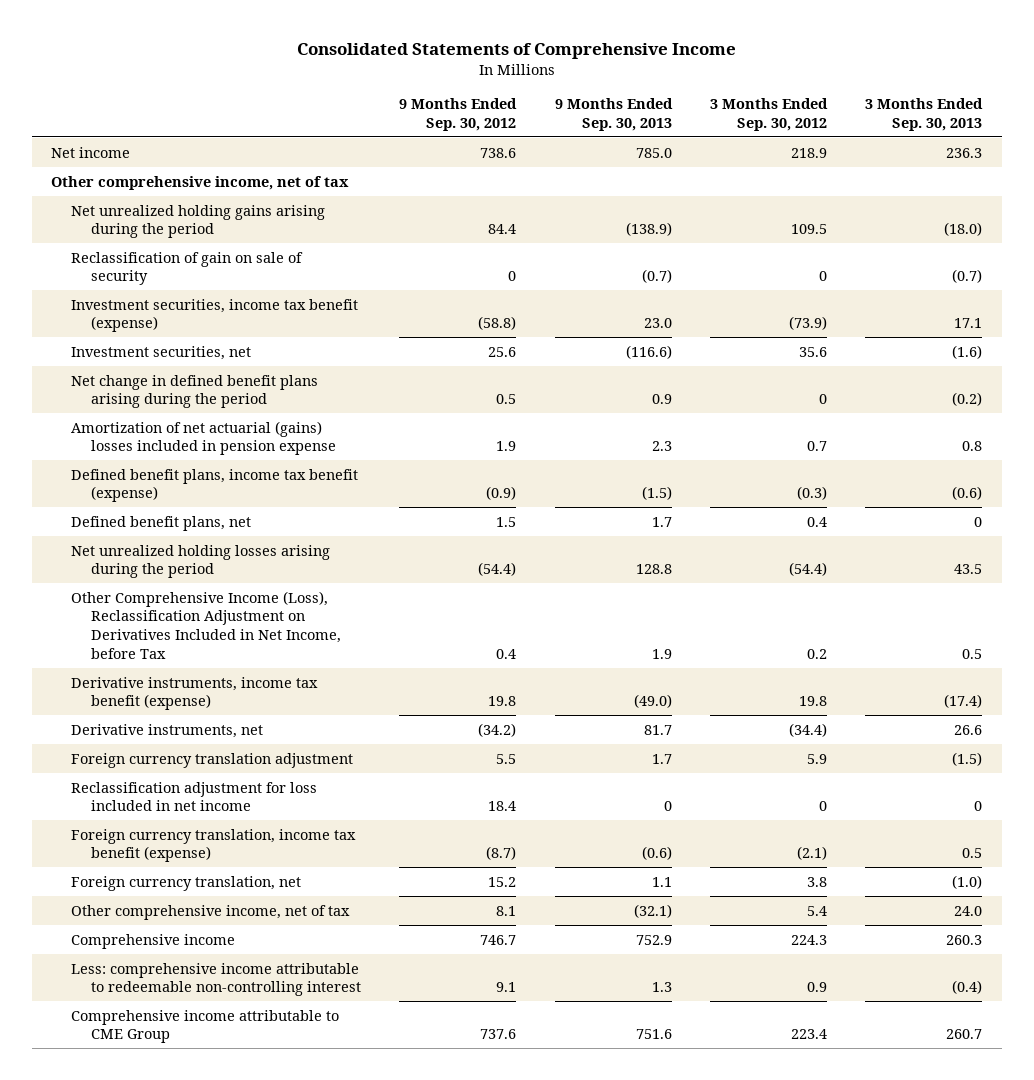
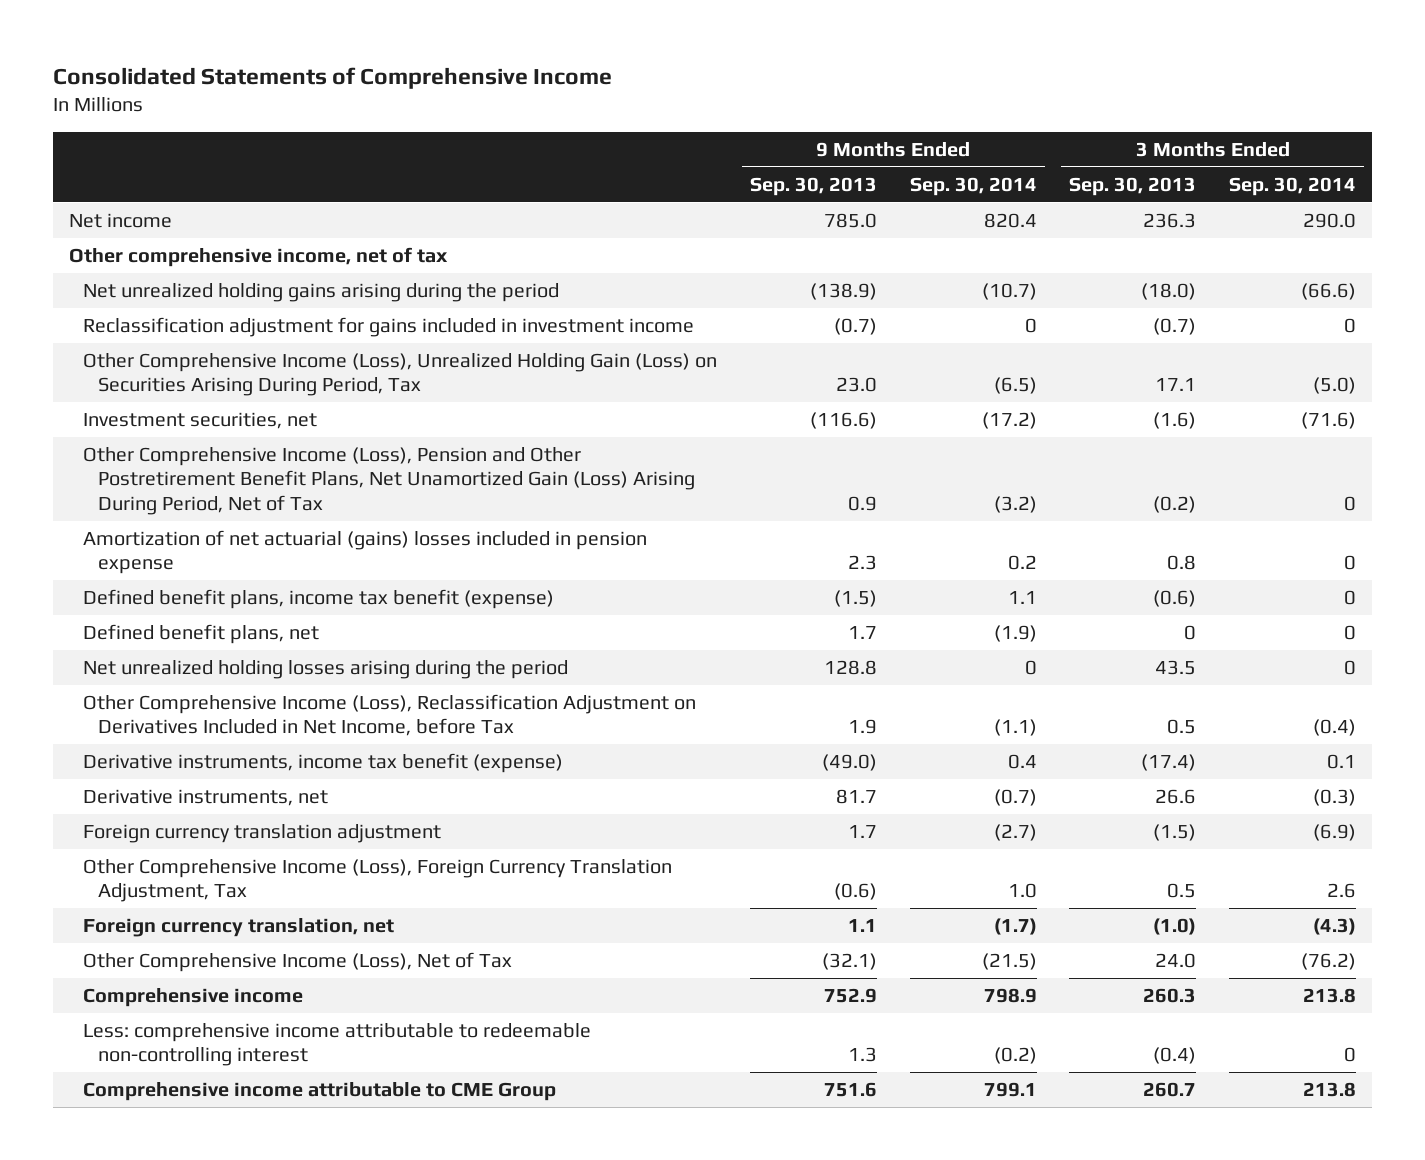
[399,98,518,132] 9 Months Ended Sep. 30, 2012 -> none
[710,98,829,132] 3 Months Ended Sep. 30, 2012 -> none
none -> [909,176,1037,196] Sep. 30, 2014
none -> [1228,176,1356,196] Sep. 30, 2014
[71,251,304,286] Reclassification of gain on sale of security -> none
none -> [83,317,695,338] Reclassification adjustment for gains included in investment income
[71,298,359,333] Investment securities, income tax benefit (expense) -> [83,353,718,397] Other Comprehensive Income (Loss), Unrealized Holding Gain (Loss) on Securities Arising During Period, Tax
[71,374,319,409] Net change in defined benefit plans arising during the period -> [83,447,695,515] Other Comprehensive Income (Loss), Pension and Other Postretirement Benefit Plans, Net Unamortized Gain (Loss) Arising During Period, Net of Tax
[71,781,318,812] Reclassification adjustment for loss included in net income -> none
[71,828,357,863] Foreign currency translation, income tax benefit (expense) -> [83,859,673,903] Other Comprehensive Income (Loss), Foreign Currency Translation Adjustment, Tax
[71,904,351,920] Other comprehensive income, net of tax -> [83,952,513,973] Other Comprehensive Income (Loss), Net of Tax

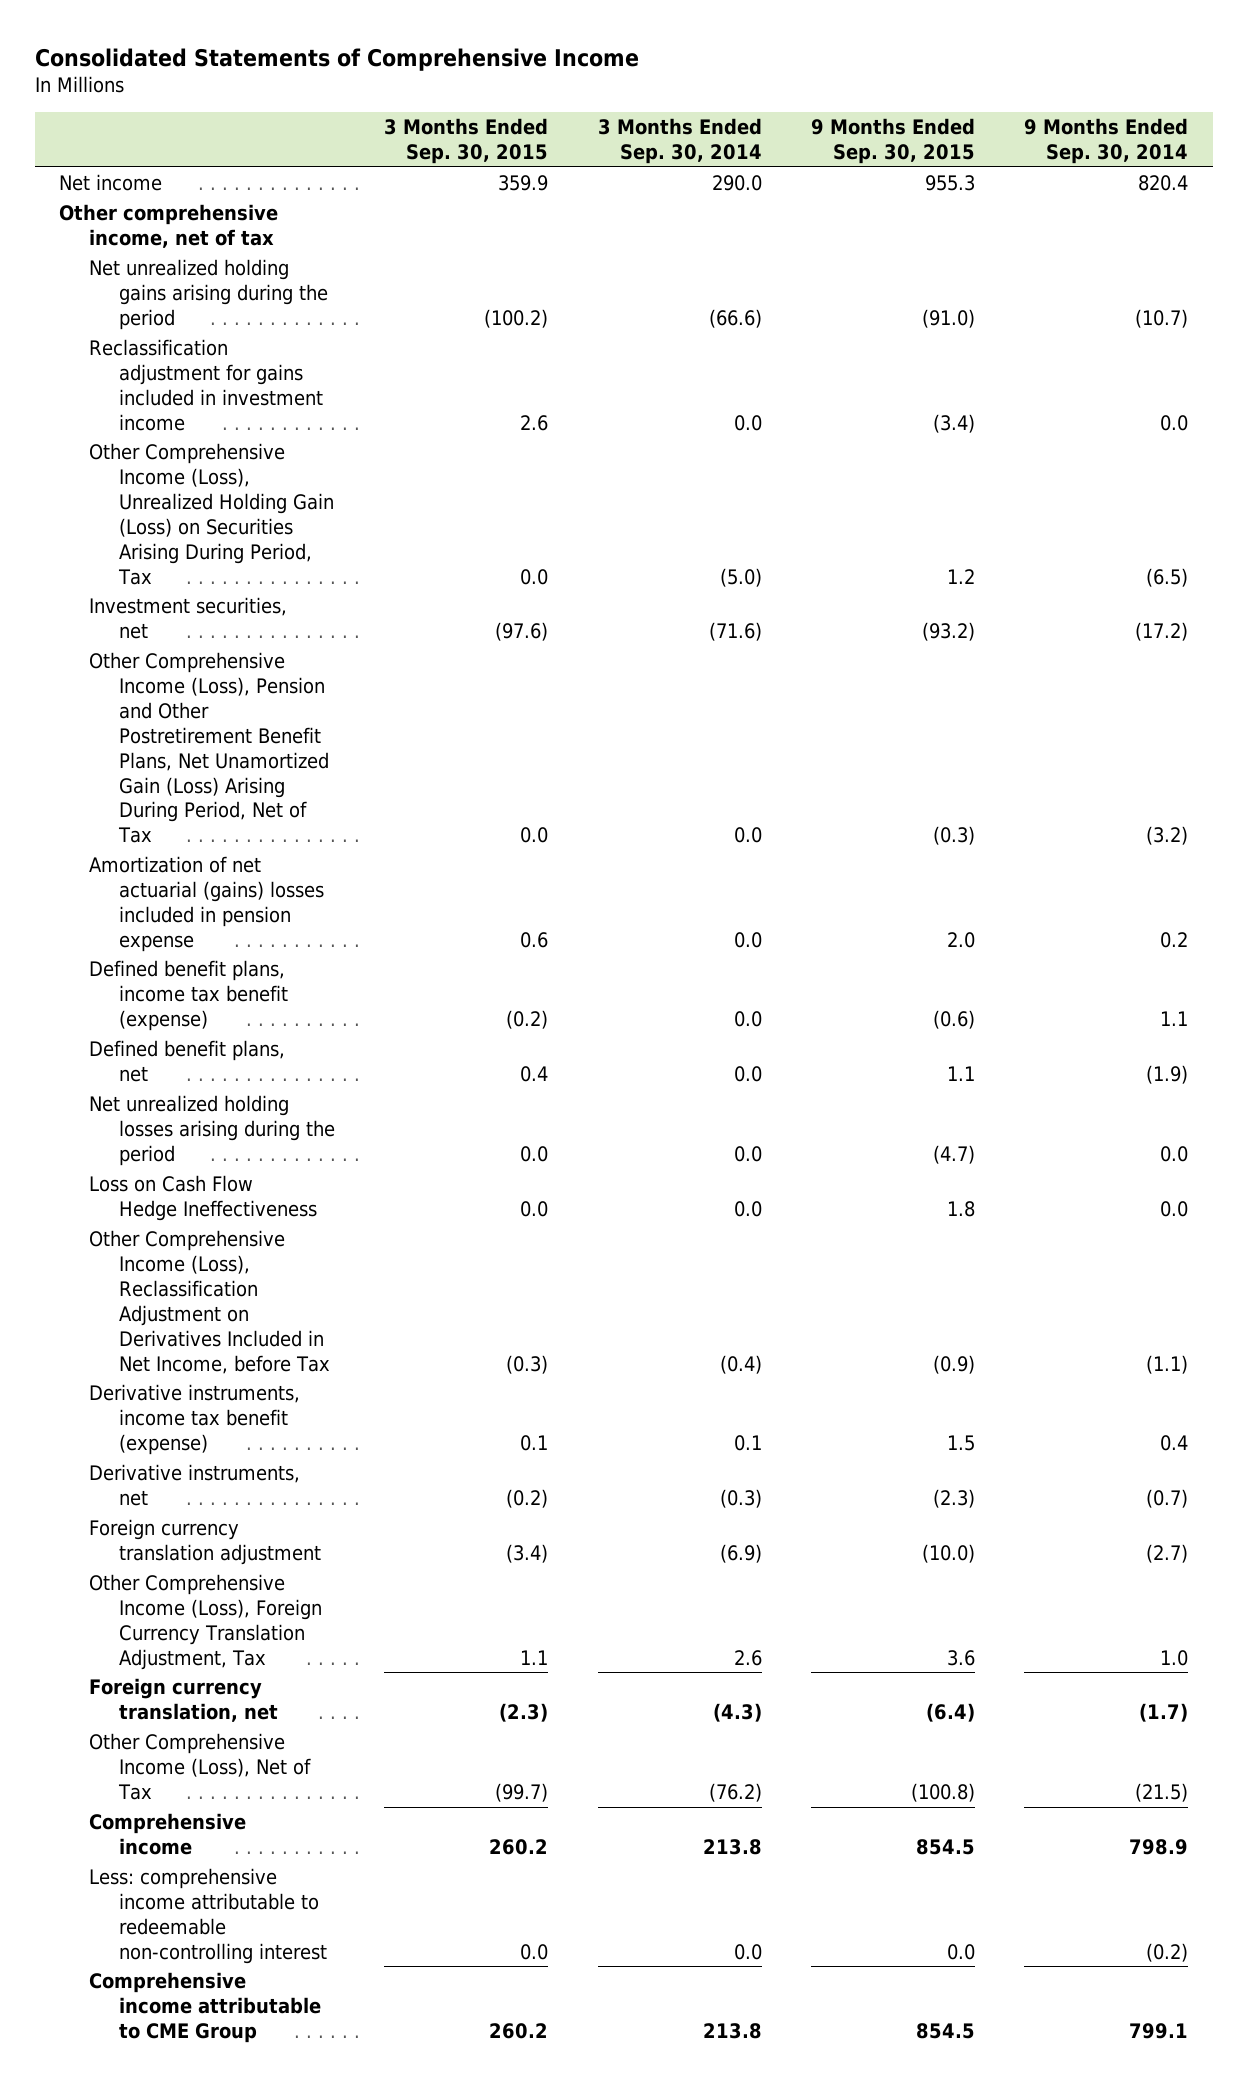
[749,176,877,196] Sep. 30, 2013 -> none
[1069,176,1197,196] Sep. 30, 2013 -> none
none -> [384,118,549,165] 3 Months Ended Sep. 30, 2015
none -> [810,118,975,165] 9 Months Ended Sep. 30, 2015
[1024,318,1037,334] 0 -> [1160,414,1189,431] 0.0
[1343,318,1356,334] 0 -> [733,414,762,431] 0.0
[1343,495,1356,511] 0 -> [733,827,762,844] 0.0
[1343,555,1356,571] 0 -> [733,931,762,948] 0.0
[1343,590,1356,606] 0 -> [733,1010,762,1027] 0.0
[1343,625,1356,641] 0 -> [733,1066,762,1083] 0.0
[1024,660,1037,676] 0 -> [1160,1145,1189,1162] 0.0
[1343,660,1356,676] 0 -> [733,1145,762,1162] 0.0
none -> [89,1175,317,1222] Loss on Cash Flow Hedge Ineffectiveness
[1343,1047,1356,1063] 0 -> [733,1943,762,1960] 0.0

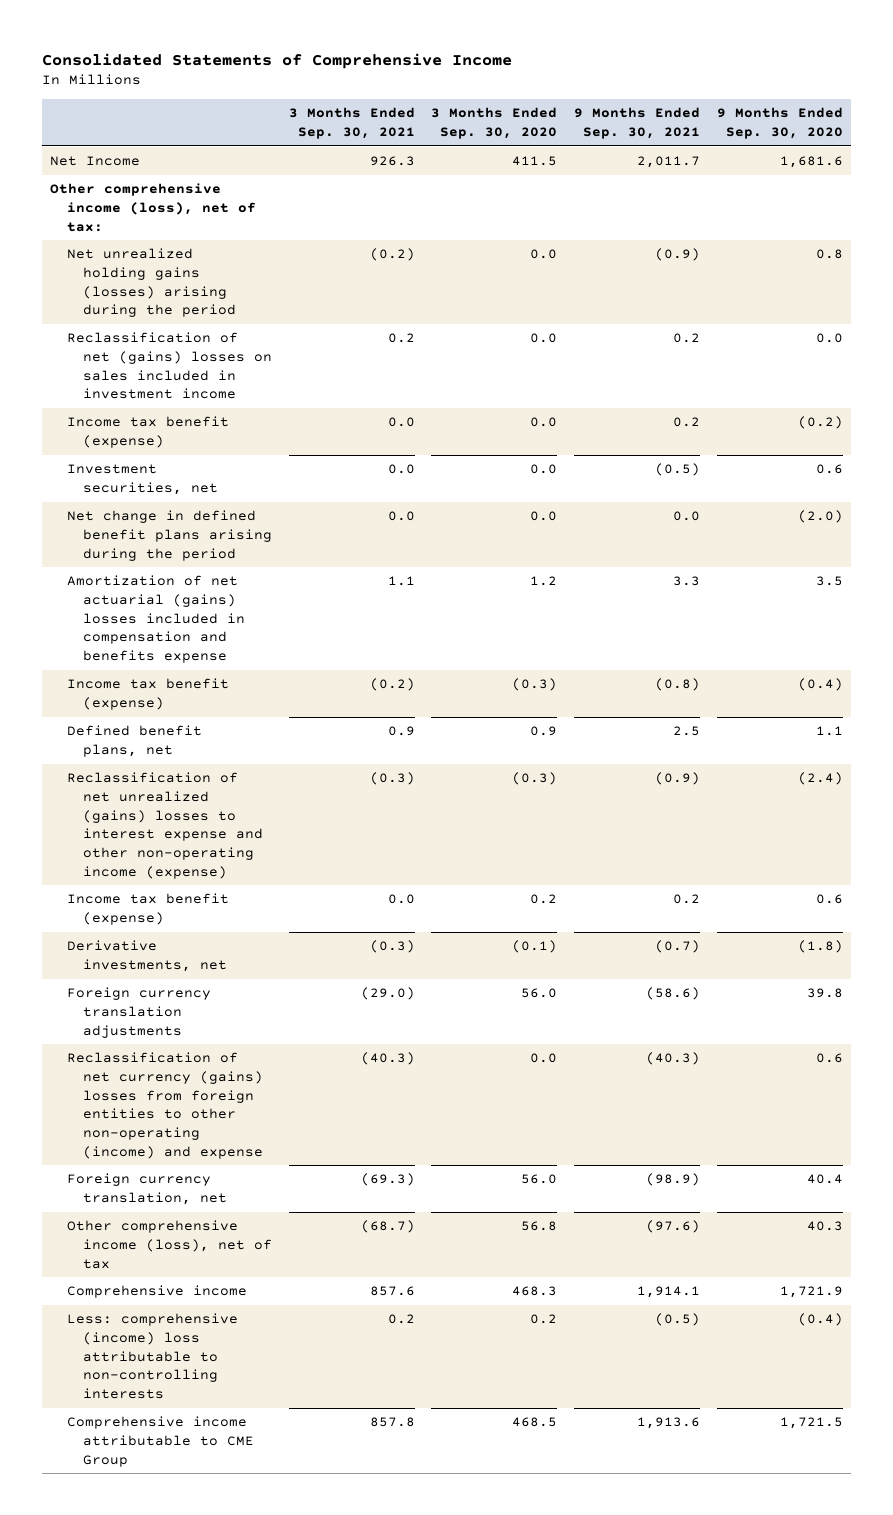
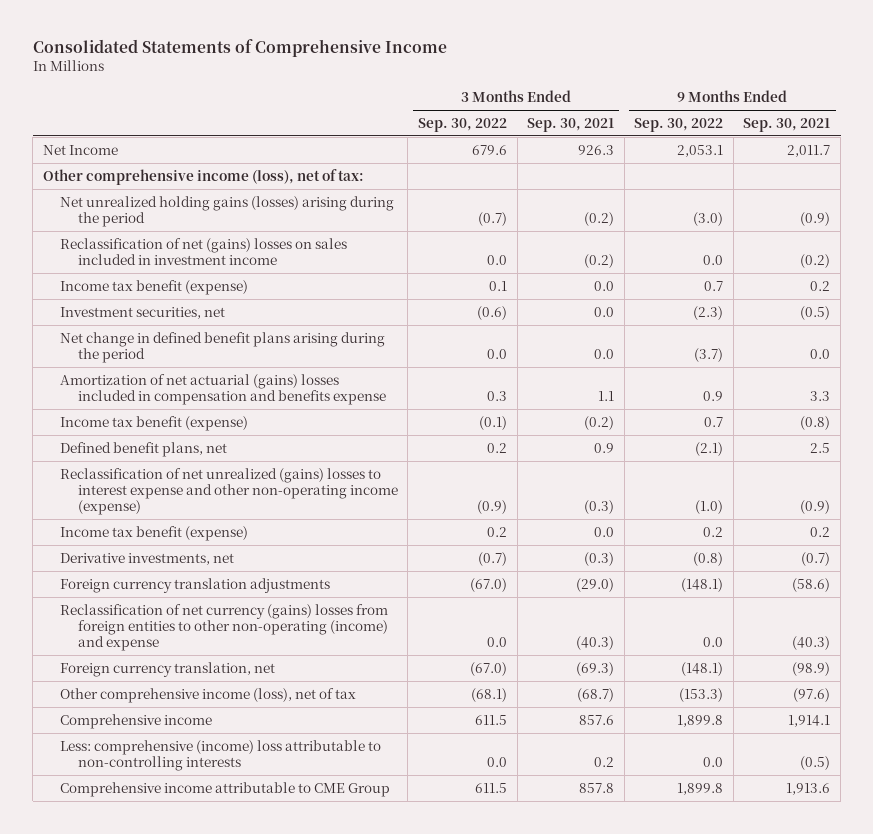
[431,107,558,139] 3 Months Ended Sep. 30, 2020 -> none
[716,107,843,139] 9 Months Ended Sep. 30, 2020 -> none
none -> [417,117,507,132] Sep. 30, 2022
none -> [634,117,724,132] Sep. 30, 2022
[387,333,415,344] 0.2 -> [584,253,615,268] (0.2)
[672,333,700,344] 0.2 -> [800,253,831,268] (0.2)

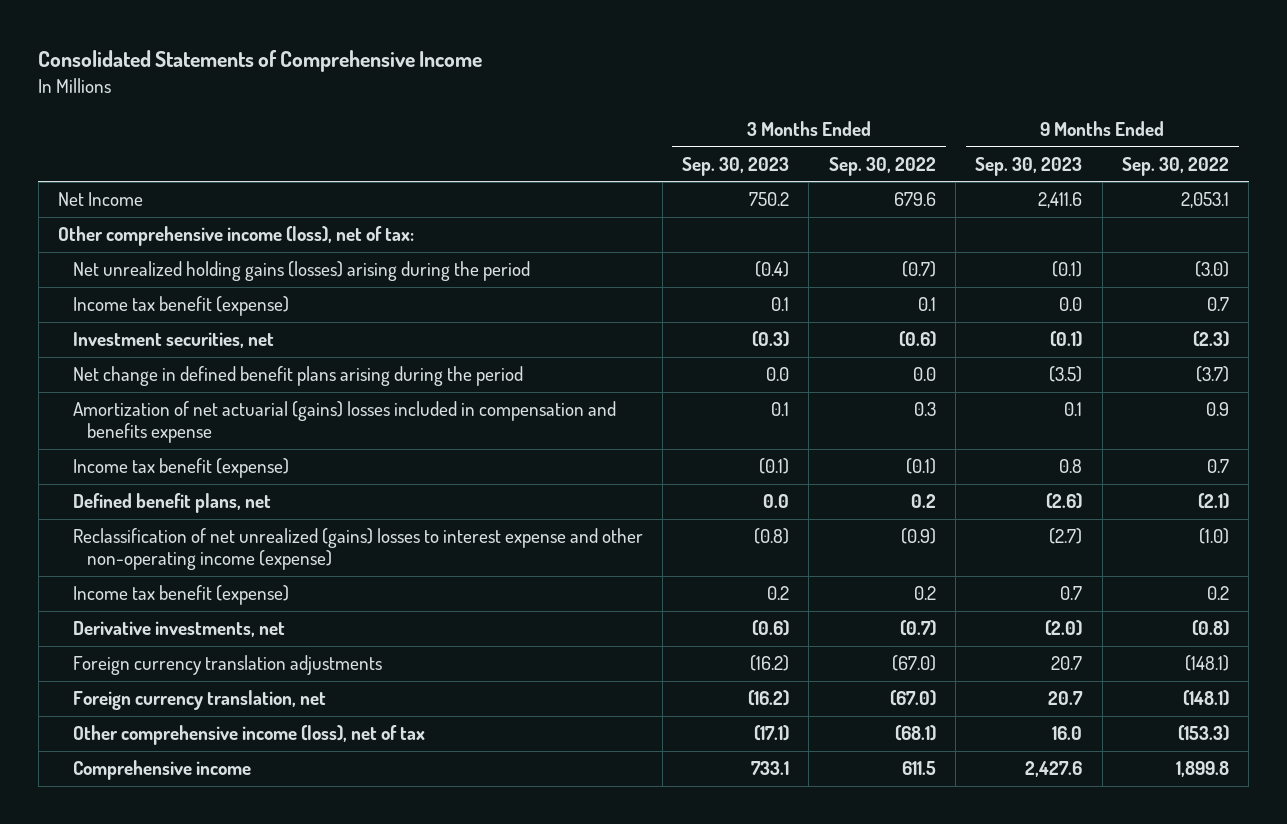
[527,117,615,132] Sep. 30, 2021 -> none
[743,117,831,132] Sep. 30, 2021 -> none
none -> [682,156,790,176] Sep. 30, 2023
none -> [975,156,1083,176] Sep. 30, 2023
[60,237,348,265] Reclassification of net (gains) losses on sales included in investment income -> none
[60,603,389,651] Reclassification of net currency (gains) losses from foreign entities to other non-operating (income) and expense -> none
[60,739,382,771] Less: comprehensive (income) loss attributable to non-controlling interests -> none
[60,781,391,797] Comprehensive income attributable to CME Group -> none

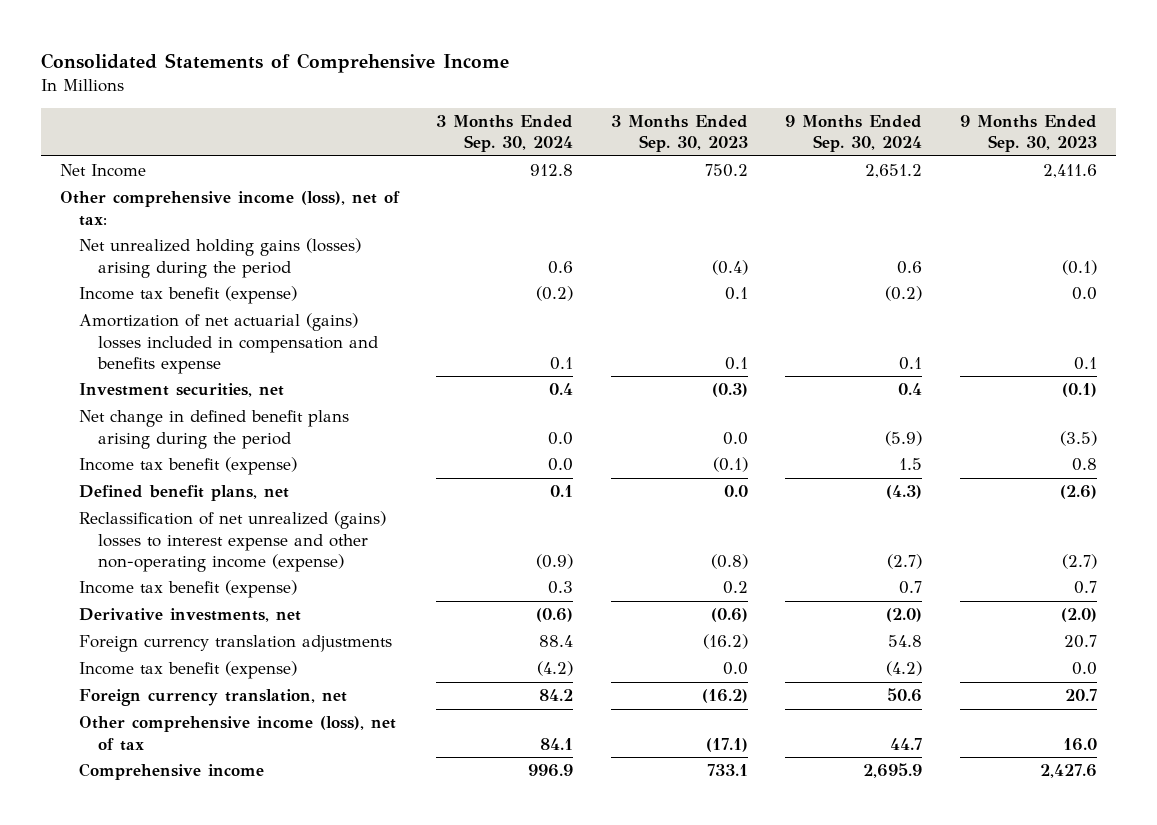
[828,156,936,176] Sep. 30, 2022 -> none
[1122,156,1230,176] Sep. 30, 2022 -> none
none -> [436,115,574,153] 3 Months Ended Sep. 30, 2024
none -> [785,115,923,153] 9 Months Ended Sep. 30, 2024
[72,401,616,444] Amortization of net actuarial (gains) losses included in compensation and benefits expense -> [79,313,379,374] Amortization of net actuarial (gains) losses included in compensation and benefits expense
none -> [79,661,298,680] Income tax benefit (expense)

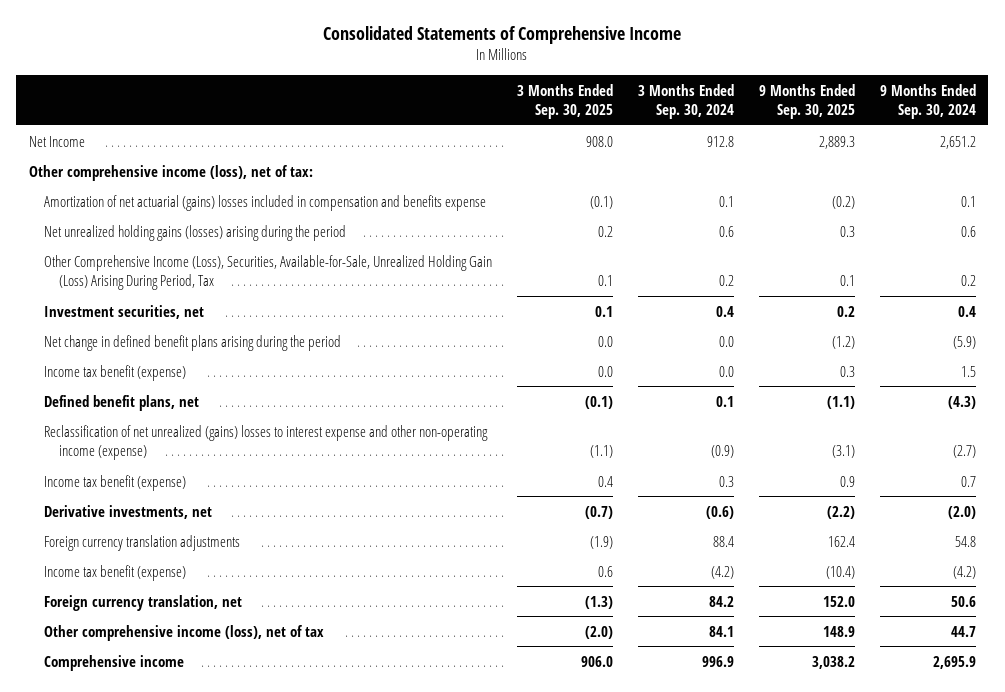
[610,115,748,153] 3 Months Ended Sep. 30, 2023 -> none
[959,115,1097,153] 9 Months Ended Sep. 30, 2023 -> none
none -> [516,83,613,120] 3 Months Ended Sep. 30, 2025
none -> [758,83,855,120] 9 Months Ended Sep. 30, 2025
[79,286,298,305] Income tax benefit (expense) -> none
[79,238,362,278] Net unrealized holding gains (losses) arising during the period -> [43,224,346,241] Net unrealized holding gains (losses) arising during the period
none -> [43,254,492,290] Other Comprehensive Income (Loss), Securities, Available-for-Sale, Unrealized Holding Gain (Loss) Arising During Period, Tax

